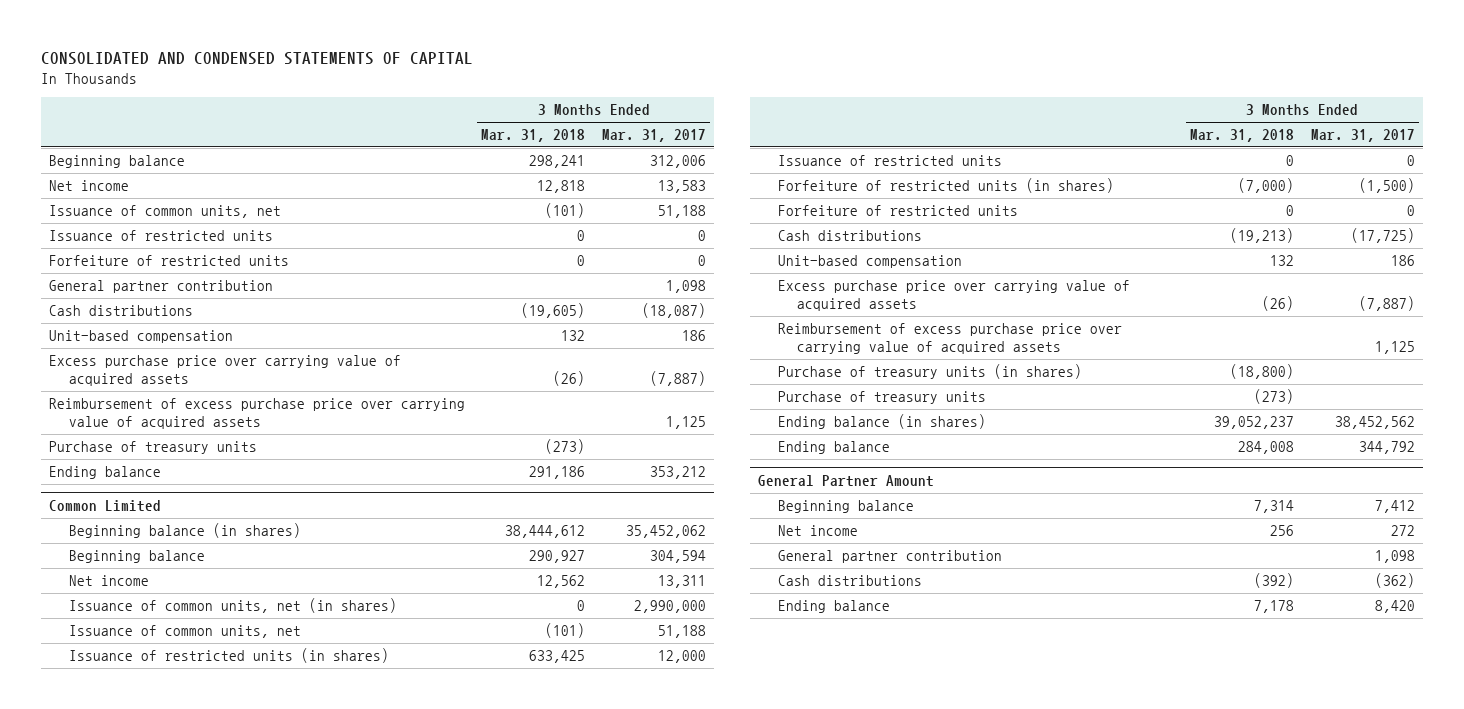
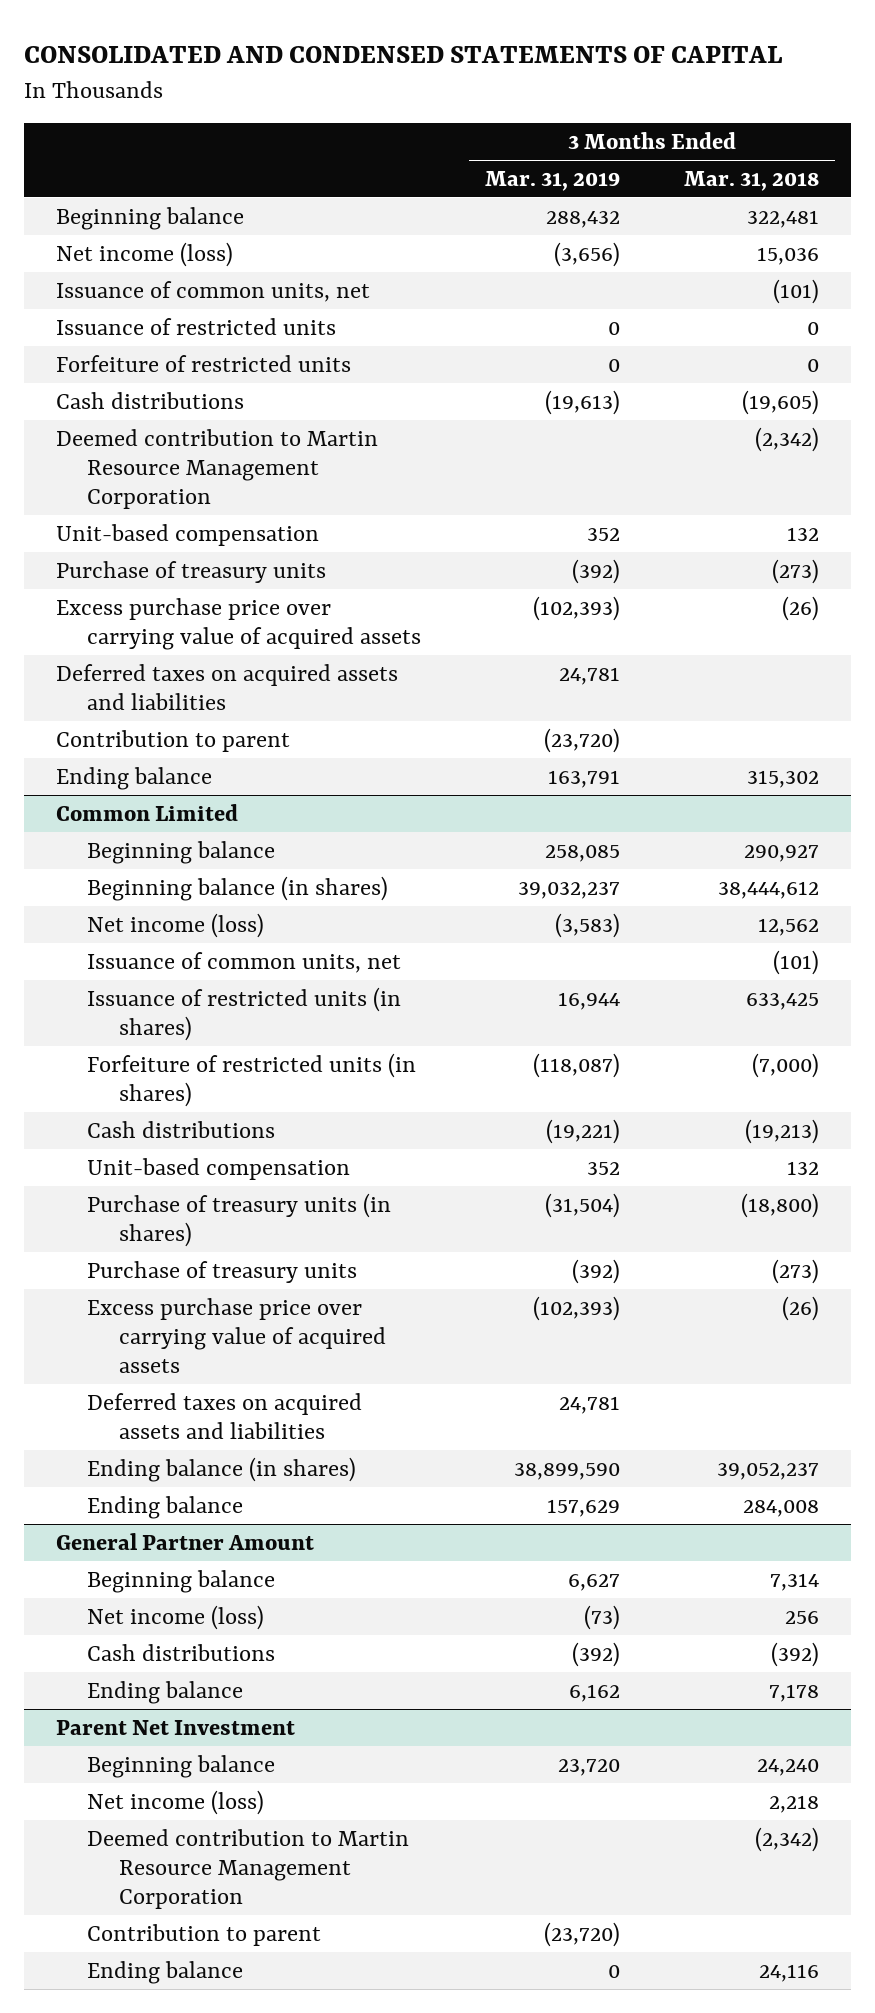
[601,129,706,143] Mar. 31, 2017 -> none
none -> [485,170,621,191] Mar. 31, 2019
[529,155,586,169] 298,241 -> [747,209,820,228] 322,481
[49,180,130,192] Net income -> [55,241,233,267] Net income (loss)
[537,180,586,194] 12,818 -> [757,246,820,265] 15,036
[49,280,274,294] General partner contribution -> none
none -> [55,428,378,510] Deemed contribution to Martin Resource Management Corporation
[49,398,466,430] Reimbursement of excess purchase price over carrying value of acquired assets -> none
[49,355,402,387] Excess purchase price over carrying value of acquired assets -> [55,597,422,651] Excess purchase price over carrying value of acquired assets
none -> [55,663,398,711] Deferred taxes on acquired assets and liabilities
none -> [55,729,290,752] Contribution to parent
[529,466,586,480] 291,186 -> [747,769,820,788] 315,302
[68,598,397,614] Issuance of common units, net (in shares) -> none
[68,523,301,539] Beginning balance (in shares) -> [87,875,389,901] Beginning balance (in shares)
[68,575,149,587] Net income -> [87,912,265,938] Net income (loss)
[777,155,1002,167] Issuance of restricted units -> none
[777,205,1018,217] Forfeiture of restricted units -> none
[777,323,1122,355] Reimbursement of excess purchase price over carrying value of acquired assets -> none
[777,280,1130,312] Excess purchase price over carrying value of acquired assets -> [87,1297,387,1374] Excess purchase price over carrying value of acquired assets
none -> [87,1392,363,1440] Deferred taxes on acquired assets and liabilities
[777,550,1002,564] General partner contribution -> none
[777,525,858,537] Net income -> [87,1604,265,1630] Net income (loss)
none -> [55,1719,295,1735] Parent Net Investment
none -> [87,1754,276,1778] Beginning balance
none -> [87,1789,265,1815] Net income (loss)
none -> [87,1828,410,1910] Deemed contribution to Martin Resource Management Corporation
none -> [87,1923,322,1946] Contribution to parent
none -> [87,1960,244,1984] Ending balance

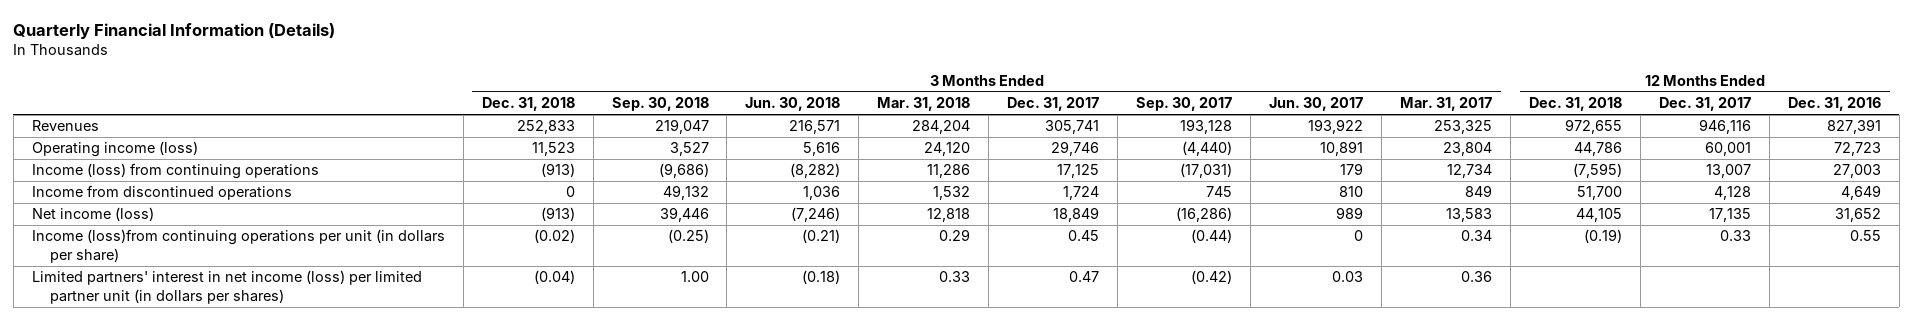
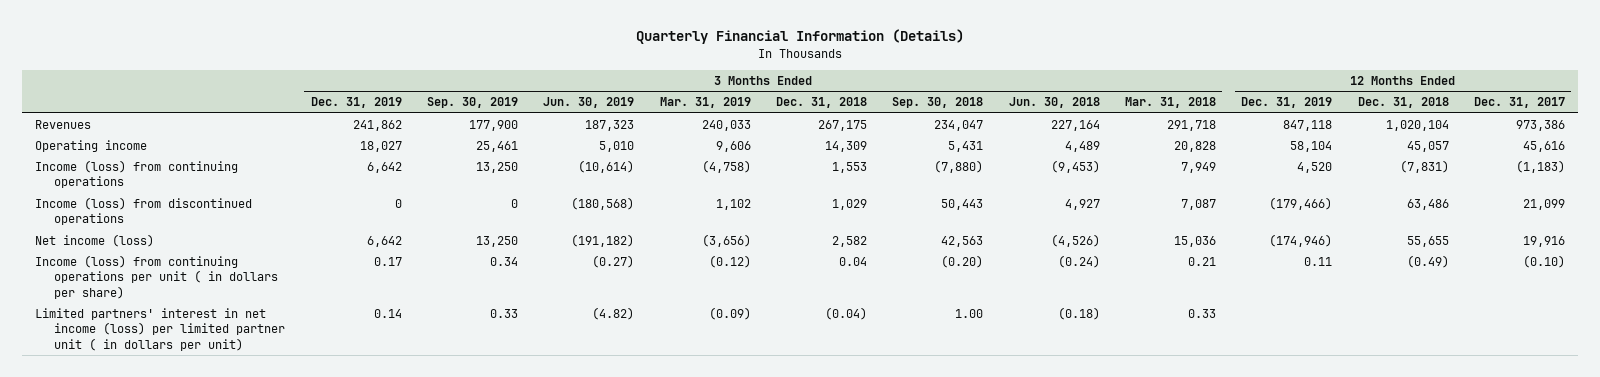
[1007,97,1100,112] Dec. 31, 2017 -> none
[1136,97,1233,112] Sep. 30, 2017 -> none
[1269,97,1364,112] Jun. 30, 2017 -> none
[1400,97,1493,112] Mar. 31, 2017 -> none
[1787,97,1881,112] Dec. 31, 2016 -> none
none -> [310,97,402,109] Dec. 31, 2019
none -> [427,97,519,109] Sep. 30, 2019
none -> [543,97,635,109] Jun. 30, 2019
none -> [659,97,751,109] Mar. 31, 2019
none -> [1241,97,1333,109] Dec. 31, 2019
[516,120,575,135] 252,833 -> [818,120,868,132] 267,175
[654,119,709,135] 219,047 -> [934,120,984,132] 234,047
[789,120,841,135] 216,571 -> [1050,120,1100,132] 227,164
[912,120,971,135] 284,204 -> [1167,120,1217,132] 291,718
[1565,119,1623,135] 972,655 -> [1385,120,1449,132] 1,020,104
[1698,119,1751,135] 946,116 -> [1516,120,1566,132] 973,386
[31,141,198,158] Operating income (loss) -> [35,140,148,153] Operating income
[531,142,575,157] 11,523 -> [825,141,868,153] 14,309
[669,142,709,157] 3,527 -> [948,141,984,153] 5,431
[803,142,841,157] 5,616 -> [1064,141,1100,153] 4,489
[924,142,971,157] 24,120 -> [1174,141,1217,153] 20,828
[1574,142,1623,157] 44,786 -> [1406,141,1449,153] 45,057
[1704,142,1751,157] 60,001 -> [1523,141,1566,153] 45,616
[540,163,575,178] (913) -> [832,162,868,174] 1,553
[658,163,709,179] (9,686) -> [934,160,984,174] (7,880)
[790,163,841,179] (8,282) -> [1050,160,1100,174] (9,453)
[927,164,971,179] 11,286 -> [1181,162,1217,174] 7,949
[1573,163,1623,179] (7,595) -> [1399,160,1449,174] (7,831)
[1705,164,1751,179] 13,007 -> [1516,160,1566,174] (1,183)
[31,185,292,201] Income from discontinued operations -> [35,197,253,226] Income (loss) from discontinued operations
[565,186,575,198] 0 -> [832,199,868,211] 1,029
[662,185,709,201] 49,132 -> [941,199,984,211] 50,443
[803,186,841,201] 1,036 -> [1064,199,1100,211] 4,927
[933,186,971,201] 1,532 -> [1181,199,1217,211] 7,087
[1577,186,1623,201] 51,700 -> [1406,199,1449,211] 63,486
[1713,186,1751,201] 4,128 -> [1523,199,1566,211] 21,099
[540,207,575,222] (913) -> [832,236,868,248] 2,582
[659,207,709,223] 39,446 -> [941,236,984,248] 42,563
[791,207,841,223] (7,246) -> [1050,234,1100,248] (4,526)
[927,208,971,223] 12,818 -> [1174,236,1217,248] 15,036
[1576,208,1623,223] 44,105 -> [1406,236,1449,248] 55,655
[1708,208,1751,223] 17,135 -> [1523,236,1566,248] 19,916
[31,229,445,263] Income (loss)from continuing operations per unit (in dollars per share) -> [35,255,279,299] Income (loss) from continuing operations per unit ( in dollars per share)
[533,229,575,244] (0.02) -> [839,257,868,267] 0.04
[667,229,709,244] (0.25) -> [941,255,984,269] (0.20)
[802,229,841,244] (0.21) -> [1057,255,1100,269] (0.24)
[939,229,971,242] 0.29 -> [1188,257,1217,267] 0.21
[1584,229,1623,244] (0.19) -> [1406,255,1449,269] (0.49)
[1719,230,1751,242] 0.33 -> [1523,255,1566,269] (0.10)
[31,270,422,304] Limited partners' interest in net income (loss) per limited partner unit (in dollars per shares) -> [35,308,286,351] Limited partners' interest in net income (loss) per limited partner unit ( in dollars per unit)

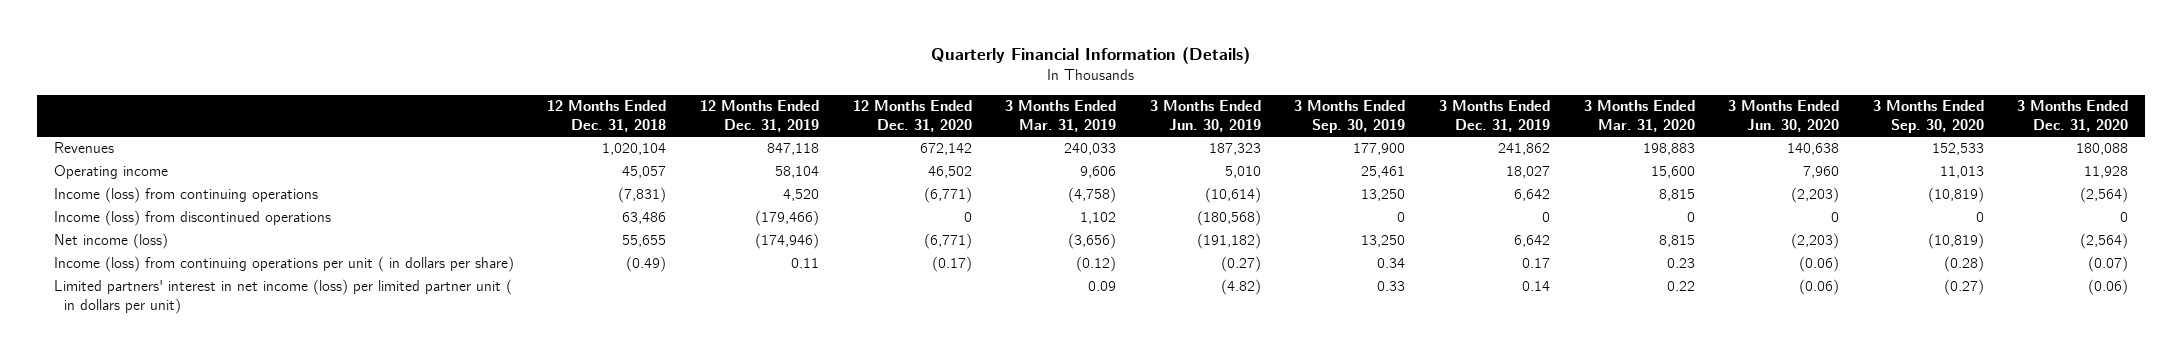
[776,97,868,109] Dec. 31, 2018 -> none
[892,97,984,109] Sep. 30, 2018 -> none
[1008,97,1100,109] Jun. 30, 2018 -> none
[1125,97,1217,109] Mar. 31, 2018 -> none
[1474,97,1566,109] Dec. 31, 2017 -> none
none -> [852,100,972,133] 12 Months Ended Dec. 31, 2020
none -> [1583,100,1695,133] 3 Months Ended Mar. 31, 2020
none -> [1728,100,1840,133] 3 Months Ended Jun. 30, 2020
none -> [1872,100,1984,134] 3 Months Ended Sep. 30, 2020
none -> [2017,100,2129,133] 3 Months Ended Dec. 31, 2020
[708,307,751,321] (0.09) -> [1088,281,1117,292] 0.09

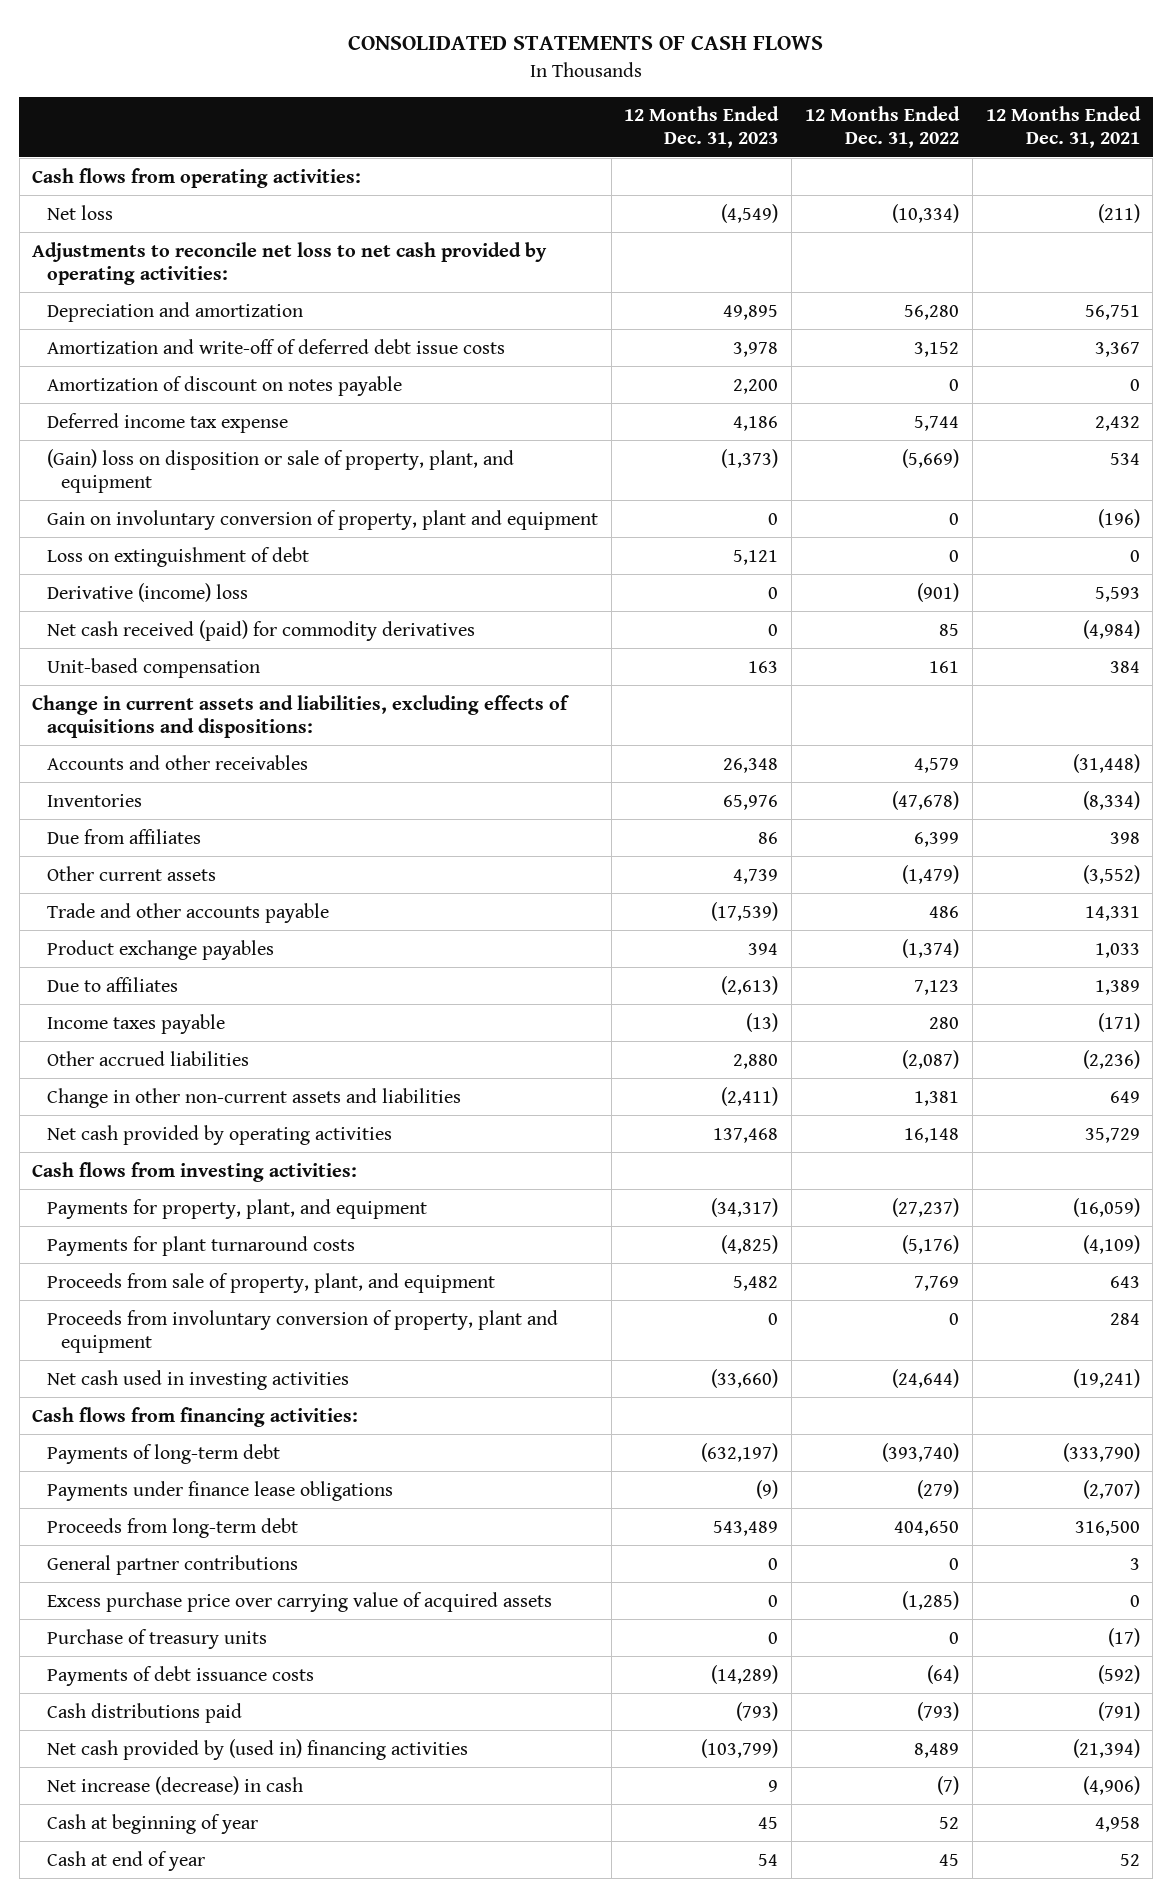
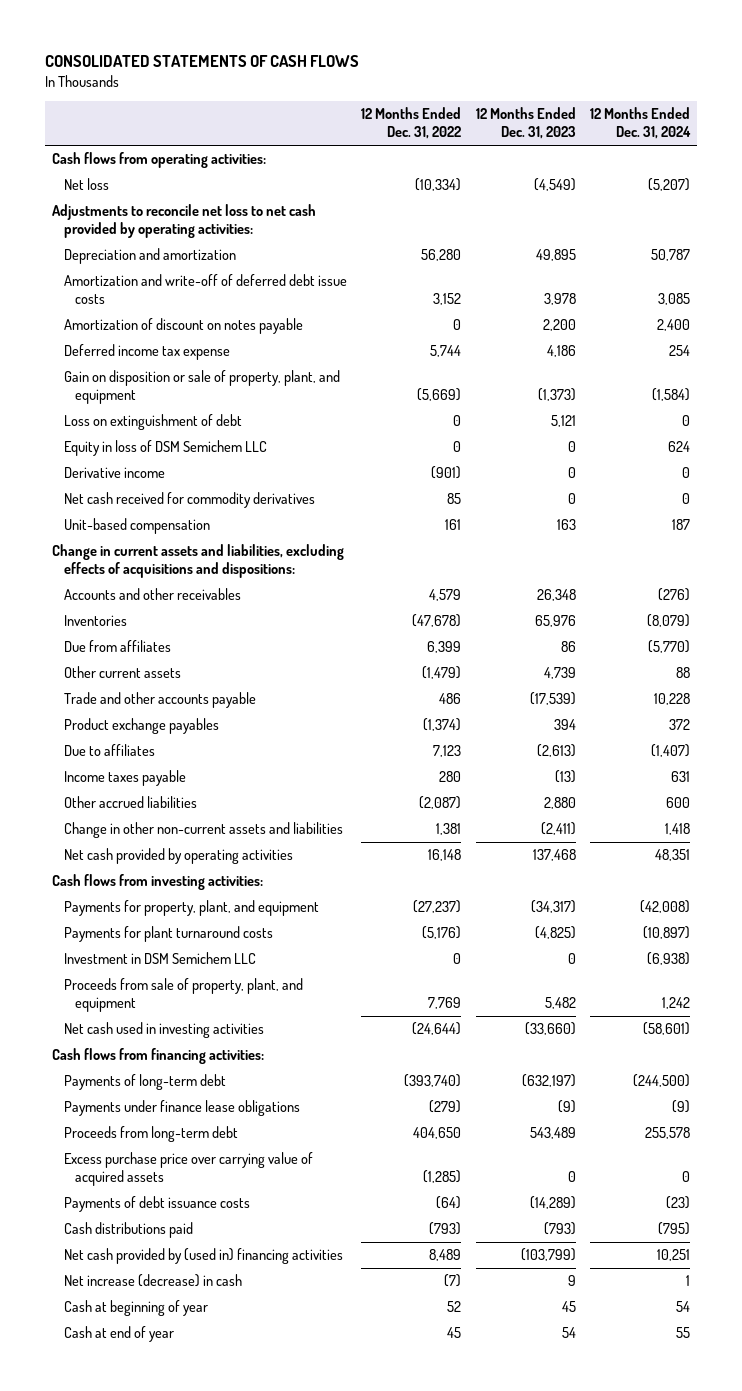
[985,106,1141,149] 12 Months Ended Dec. 31, 2021 -> none
none -> [590,107,692,140] 12 Months Ended Dec. 31, 2024
[46,509,598,530] Gain on involuntary conversion of property, plant and equipment -> none
[46,448,514,493] (Gain) loss on disposition or sale of property, plant, and equipment -> [63,370,340,405] Gain on disposition or sale of property, plant, and equipment
none -> [63,440,267,457] Equity in loss of DSM Semichem LLC
[46,582,248,602] Derivative (income) loss -> [63,467,165,479] Derivative income
[46,619,475,641] Net cash received (paid) for commodity derivatives -> [63,492,315,509] Net cash received for commodity derivatives
none -> [63,952,256,965] Investment in DSM Semichem LLC
[46,1309,558,1353] Proceeds from involuntary conversion of property, plant and equipment -> none
[46,1554,298,1575] General partner contributions -> none
[46,1628,267,1649] Purchase of treasury units -> none

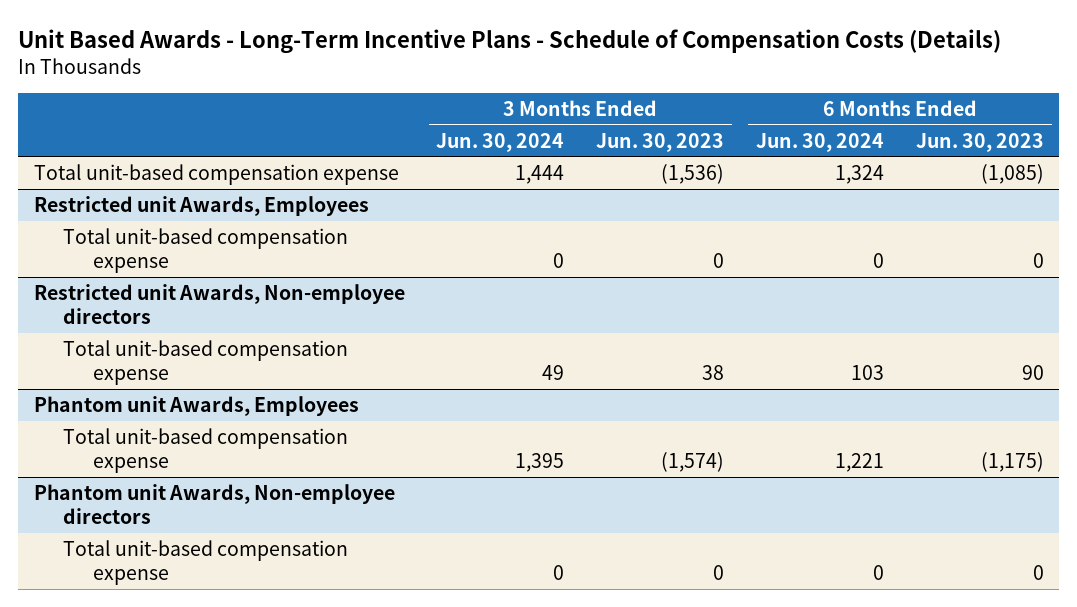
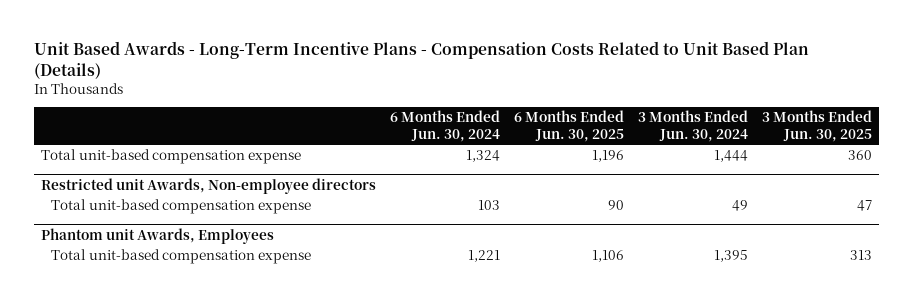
[17,28,1001,54] Unit Based Awards - Long-Term Incentive Plans - Schedule of Compensation Costs (Details) -> [33,40,809,79] Unit Based Awards - Long-Term Incentive Plans - Compensation Costs Related to Unit Based Plan (Details)
[596,132,725,152] Jun. 30, 2023 -> none
[915,132,1044,152] Jun. 30, 2023 -> none
none -> [514,110,625,142] 6 Months Ended Jun. 30, 2025
none -> [762,110,873,142] 3 Months Ended Jun. 30, 2025
[33,195,369,216] Restricted unit Awards, Employees -> none
[63,227,349,274] Total unit-based compensation expense -> none
[33,483,395,525] Phantom unit Awards, Non-employee directors -> none
[63,539,349,586] Total unit-based compensation expense -> none

